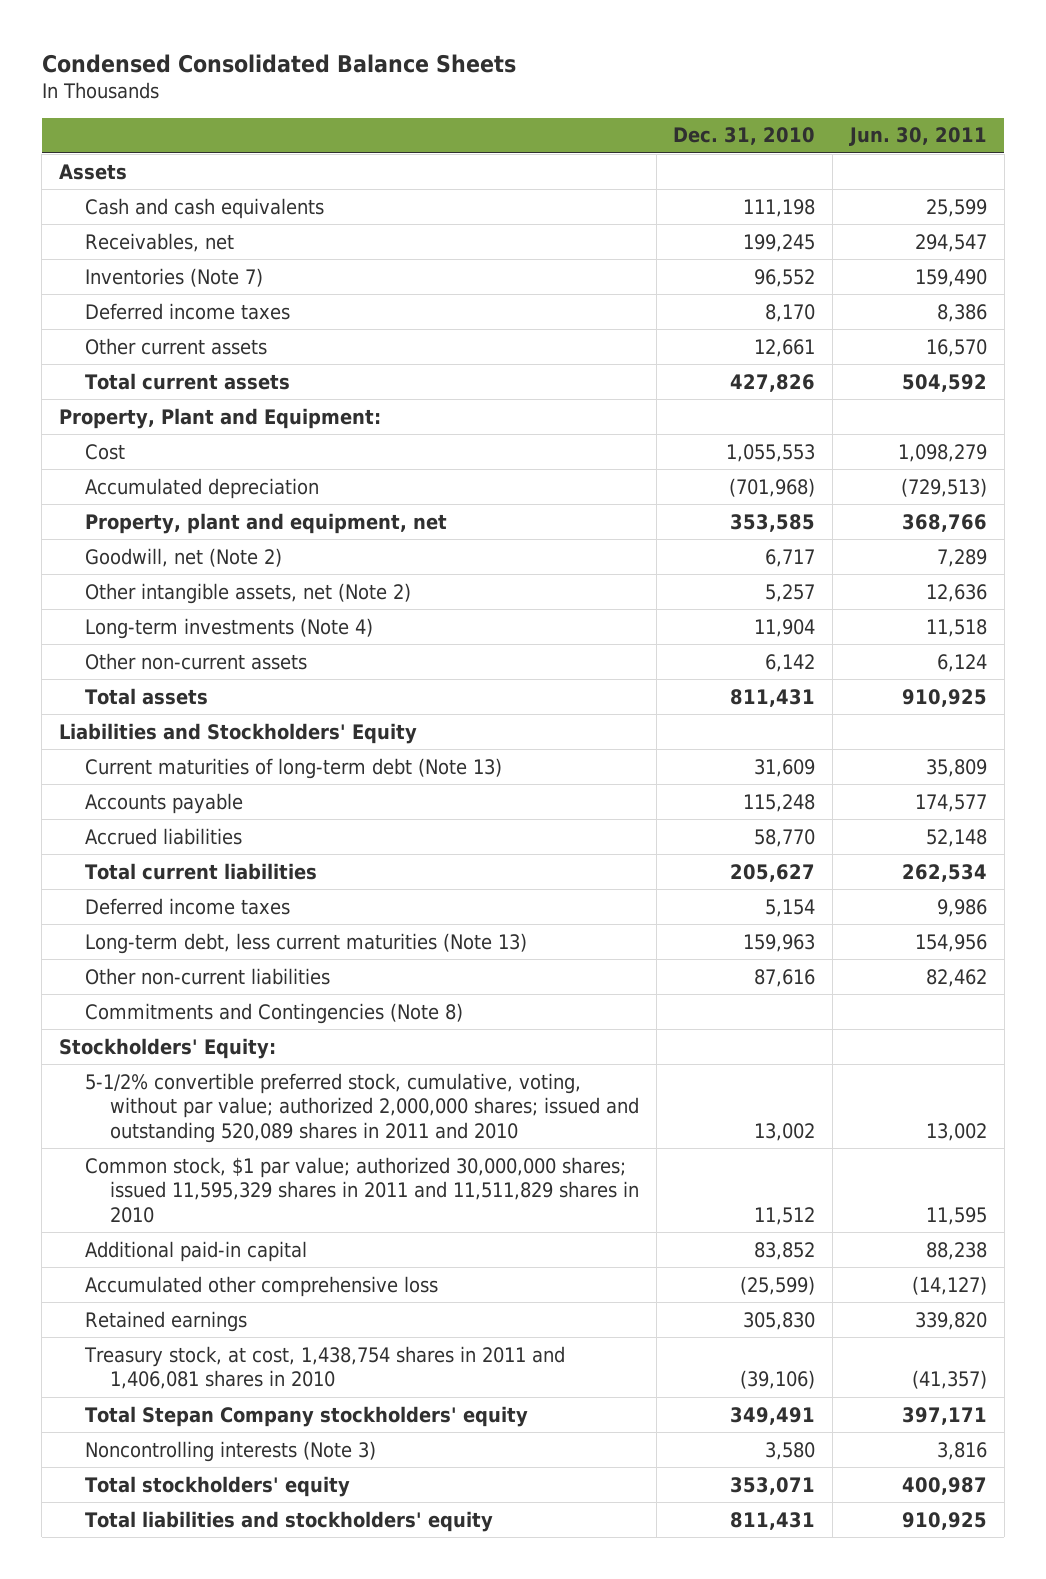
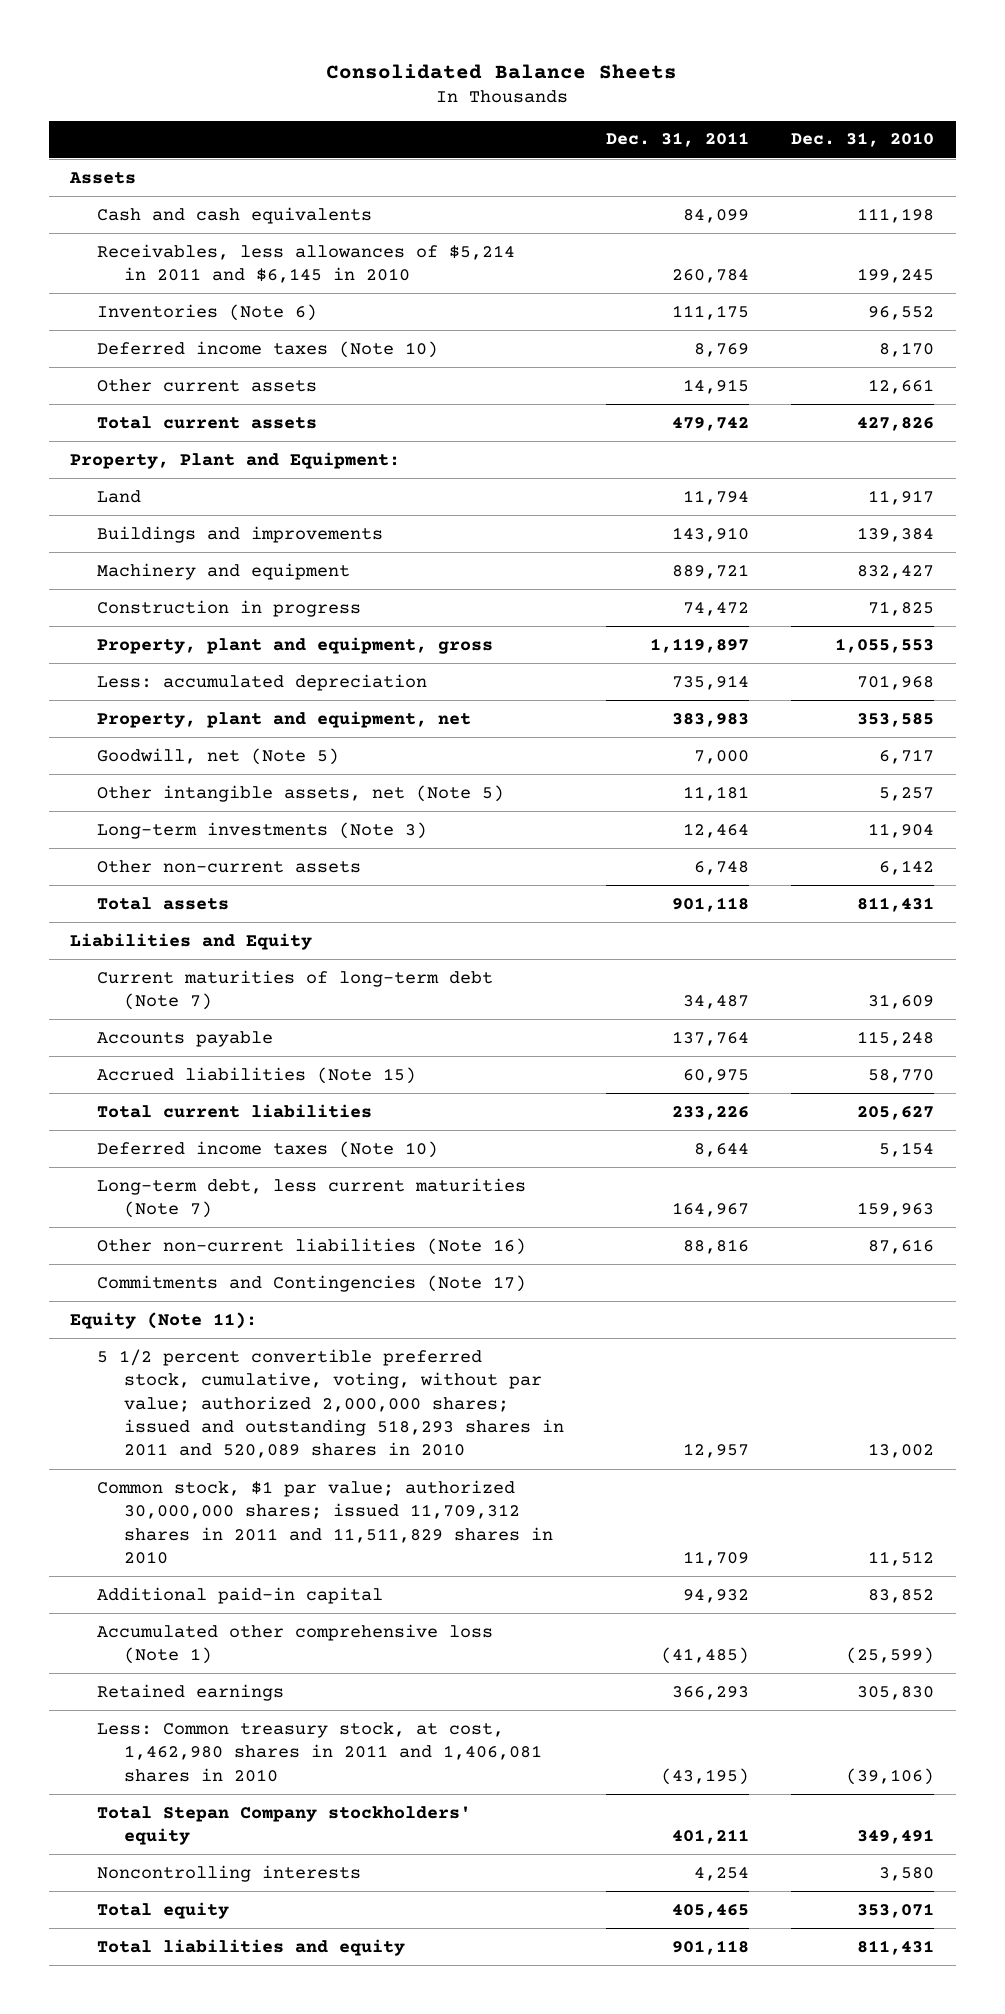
[41,54,516,74] Condensed Consolidated Balance Sheets -> [326,63,678,79] Consolidated Balance Sheets
[849,127,988,147] Jun. 30, 2011 -> none
none -> [606,132,750,148] Dec. 31, 2011
[84,232,234,252] Receivables, net -> [97,243,516,284] Receivables, less allowances of $5,214 in 2011 and $6,145 in 2010
[84,267,263,287] Inventories (Note 7) -> [97,303,318,321] Inventories (Note 6)
[84,302,290,320] Deferred income taxes -> [97,340,439,358] Deferred income taxes (Note 10)
none -> [97,489,142,503] Land
none -> [97,525,384,543] Buildings and improvements
none -> [97,562,351,580] Machinery and equipment
none -> [97,599,362,617] Construction in progress
[84,443,125,460] Cost -> [97,636,494,654] Property, plant and equipment, gross
[84,477,319,499] Accumulated depreciation -> [97,673,428,691] Less: accumulated depreciation
[729,477,816,497] (701,968) -> [857,674,935,690] 701,968
[84,547,282,567] Goodwill, net (Note 2) -> [97,747,340,765] Goodwill, net (Note 5)
[84,582,411,604] Other intangible assets, net (Note 2) -> [97,784,505,802] Other intangible assets, net (Note 5)
[84,617,373,639] Long-term investments (Note 4) -> [97,821,428,839] Long-term investments (Note 3)
[59,722,418,744] Liabilities and Stockholders' Equity -> [70,932,313,950] Liabilities and Equity
[84,757,502,779] Current maturities of long-term debt (Note 13) -> [97,969,494,1011] Current maturities of long-term debt (Note 7)
[84,827,242,845] Accrued liabilities -> [97,1066,417,1084] Accrued liabilities (Note 15)
[84,897,290,915] Deferred income taxes -> [97,1140,439,1158] Deferred income taxes (Note 10)
[84,932,527,954] Long-term debt, less current maturities (Note 13) -> [97,1177,527,1219] Long-term debt, less current maturities (Note 7)
[84,967,330,985] Other non-current liabilities -> [97,1237,527,1255] Other non-current liabilities (Note 16)
[84,1002,463,1024] Commitments and Contingencies (Note 8) -> [97,1274,527,1292] Commitments and Contingencies (Note 17)
[59,1037,277,1059] Stockholders' Equity: -> [70,1311,258,1329] Equity (Note 11):
[84,1072,639,1143] 5-1/2% convertible preferred stock, cumulative, voting, without par value; authorized 2,000,000 shares; issued and outstanding 520,089 shares in 2011 and 2010 -> [97,1348,564,1459] 5 1/2 percent convertible preferred stock, cumulative, voting, without par value; authorized 2,000,000 shares; issued and outstanding 518,293 shares in 2011 and 520,089 shares in 2010
[84,1156,639,1223] Common stock, $1 par value; authorized 30,000,000 shares; issued 11,595,329 shares in 2011 and 11,511,829 shares in 2010 -> [97,1479,553,1565] Common stock, $1 par value; authorized 30,000,000 shares; issued 11,709,312 shares in 2011 and 11,511,829 shares in 2010
[84,1275,438,1297] Accumulated other comprehensive loss -> [97,1623,494,1665] Accumulated other comprehensive loss (Note 1)
[83,1345,565,1390] Treasury stock, at cost, 1,438,754 shares in 2011 and 1,406,081 shares in 2010 -> [97,1721,542,1782] Less: Common treasury stock, at cost, 1,462,980 shares in 2011 and 1,406,081 shares in 2010
[84,1440,376,1462] Noncontrolling interests (Note 3) -> [97,1864,362,1882] Noncontrolling interests
[84,1475,350,1497] Total stockholders' equity -> [97,1901,230,1919] Total equity
[84,1510,493,1532] Total liabilities and stockholders' equity -> [97,1938,406,1956] Total liabilities and equity

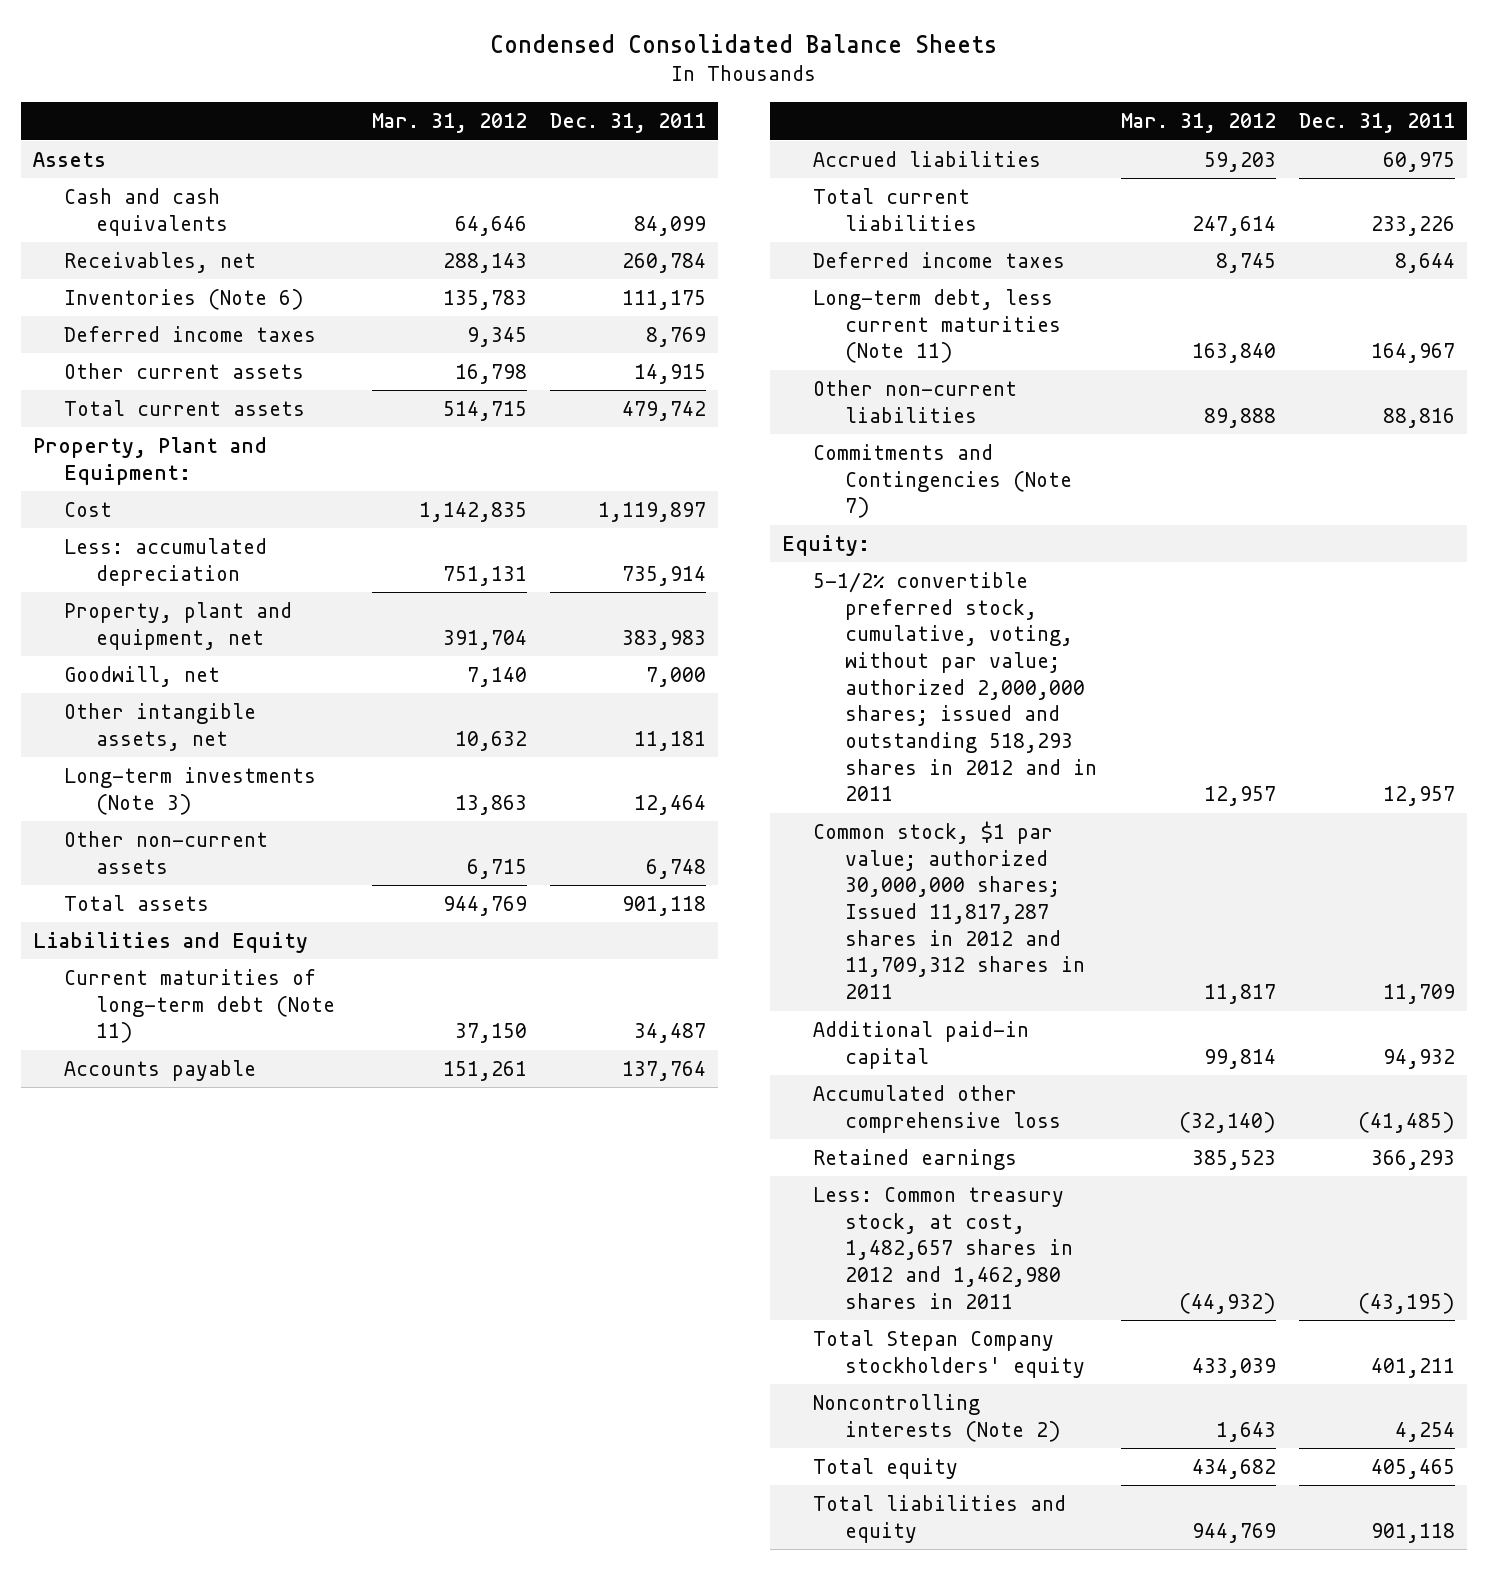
[326,63,678,79] Consolidated Balance Sheets -> [490,34,998,54] Condensed Consolidated Balance Sheets
[791,132,935,148] Dec. 31, 2010 -> none
none -> [371,113,527,134] Mar. 31, 2012
[97,243,516,284] Receivables, less allowances of $5,214 in 2011 and $6,145 in 2010 -> [64,251,257,273] Receivables, net
[97,340,439,358] Deferred income taxes (Note 10) -> [64,325,317,342] Deferred income taxes
[97,489,142,503] Land -> none
[97,525,384,543] Buildings and improvements -> none
[97,562,351,580] Machinery and equipment -> none
[97,599,362,617] Construction in progress -> none
[97,636,494,654] Property, plant and equipment, gross -> [64,501,113,517] Cost
[97,747,340,765] Goodwill, net (Note 5) -> [64,665,221,687] Goodwill, net
[97,784,505,802] Other intangible assets, net (Note 5) -> [64,702,257,751] Other intangible assets, net
[97,969,494,1011] Current maturities of long-term debt (Note 7) -> [64,968,335,1044] Current maturities of long-term debt (Note 11)
[97,1066,417,1084] Accrued liabilities (Note 15) -> [813,150,1042,167] Accrued liabilities
[97,1140,439,1158] Deferred income taxes (Note 10) -> [813,251,1066,268] Deferred income taxes
[97,1177,527,1219] Long-term debt, less current maturities (Note 7) -> [813,288,1061,364] Long-term debt, less current maturities (Note 11)
[97,1237,527,1255] Other non-current liabilities (Note 16) -> [813,379,1018,423] Other non-current liabilities
[97,1274,527,1292] Commitments and Contingencies (Note 17) -> [813,443,1072,519] Commitments and Contingencies (Note 7)
[70,1311,258,1329] Equity (Note 11): -> [782,534,871,556] Equity:
[97,1348,564,1459] 5 1/2 percent convertible preferred stock, cumulative, voting, without par value; authorized 2,000,000 shares; issued and outstanding 518,293 shares in 2011 and 520,089 shares in 2010 -> [813,571,1097,802] 5-1/2% convertible preferred stock, cumulative, voting, without par value; authorized 2,000,000 shares; issued and outstanding 518,293 shares in 2012 and in 2011
[97,1479,553,1565] Common stock, $1 par value; authorized 30,000,000 shares; issued 11,709,312 shares in 2011 and 11,511,829 shares in 2010 -> [813,820,1085,999] Common stock, $1 par value; authorized 30,000,000 shares; Issued 11,817,287 shares in 2012 and 11,709,312 shares in 2011
[97,1623,494,1665] Accumulated other comprehensive loss (Note 1) -> [813,1084,1061,1133] Accumulated other comprehensive loss
[97,1721,542,1782] Less: Common treasury stock, at cost, 1,462,980 shares in 2011 and 1,406,081 shares in 2010 -> [813,1186,1073,1309] Less: Common treasury stock, at cost, 1,482,657 shares in 2012 and 1,462,980 shares in 2011
[97,1864,362,1882] Noncontrolling interests -> [813,1393,1061,1442] Noncontrolling interests (Note 2)

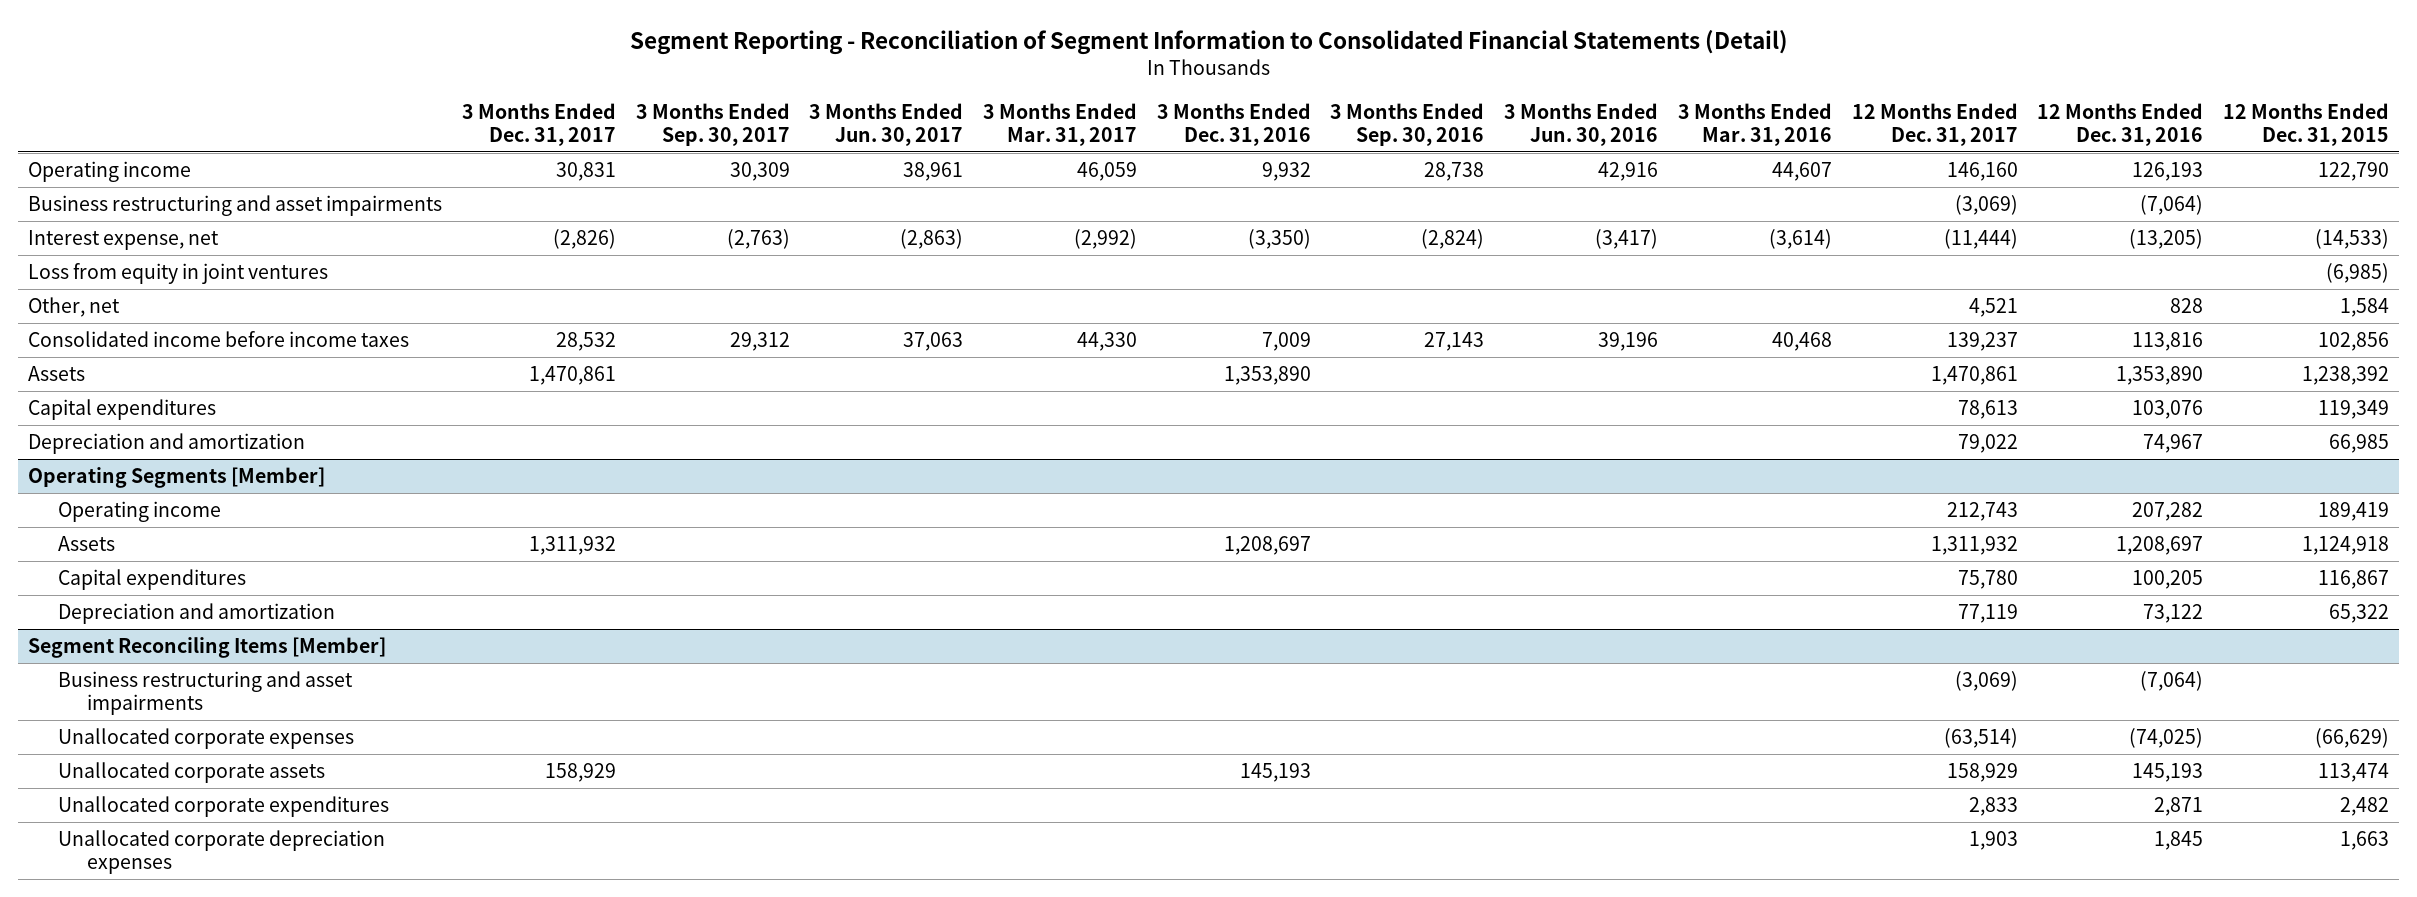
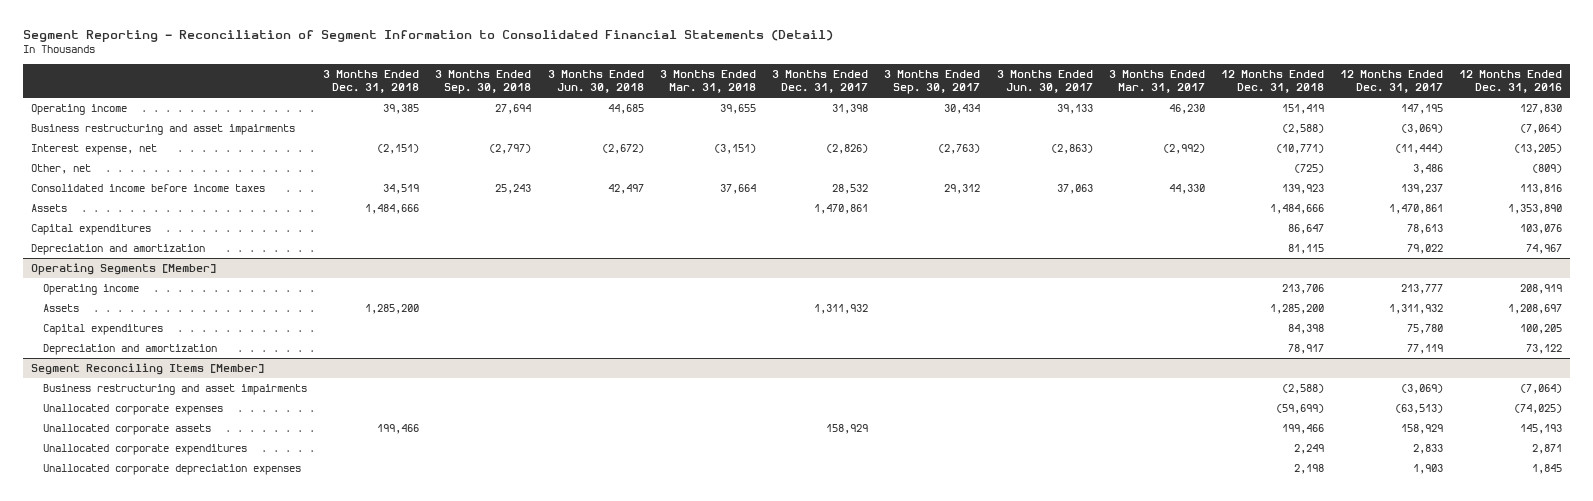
[1156,102,1311,147] 3 Months Ended Dec. 31, 2016 -> none
[1330,102,1485,147] 3 Months Ended Sep. 30, 2016 -> none
[1504,102,1659,147] 3 Months Ended Jun. 30, 2016 -> none
[1677,102,1832,147] 3 Months Ended Mar. 31, 2016 -> none
[2223,102,2390,147] 12 Months Ended Dec. 31, 2015 -> none
none -> [323,69,420,94] 3 Months Ended Dec. 31, 2018
none -> [435,69,532,95] 3 Months Ended Sep. 30, 2018
none -> [547,69,644,94] 3 Months Ended Jun. 30, 2018
none -> [659,69,756,94] 3 Months Ended Mar. 31, 2018
none -> [1220,69,1324,94] 12 Months Ended Dec. 31, 2018
[555,161,616,181] 30,831 -> [832,103,869,114] 31,398
[729,161,790,181] 30,309 -> [944,103,981,114] 30,434
[903,161,964,181] 38,961 -> [1056,103,1093,114] 39,133
[1077,161,1138,181] 46,059 -> [1168,103,1205,114] 46,230
[1946,161,2018,181] 146,160 -> [1401,103,1444,114] 147,195
[2132,161,2204,181] 126,193 -> [1520,103,1563,114] 127,830
[28,262,329,284] Loss from equity in joint ventures -> none
[1968,297,2018,317] 4,521 -> [1413,163,1444,174] 3,486
[2170,297,2204,313] 828 -> [1532,163,1563,173] (809)
[1946,501,2018,521] 212,743 -> [1401,283,1444,294] 213,777
[2132,501,2204,521] 207,282 -> [1520,283,1563,294] 208,919
[1943,727,2018,748] (63,514) -> [1395,403,1444,414] (63,513)

